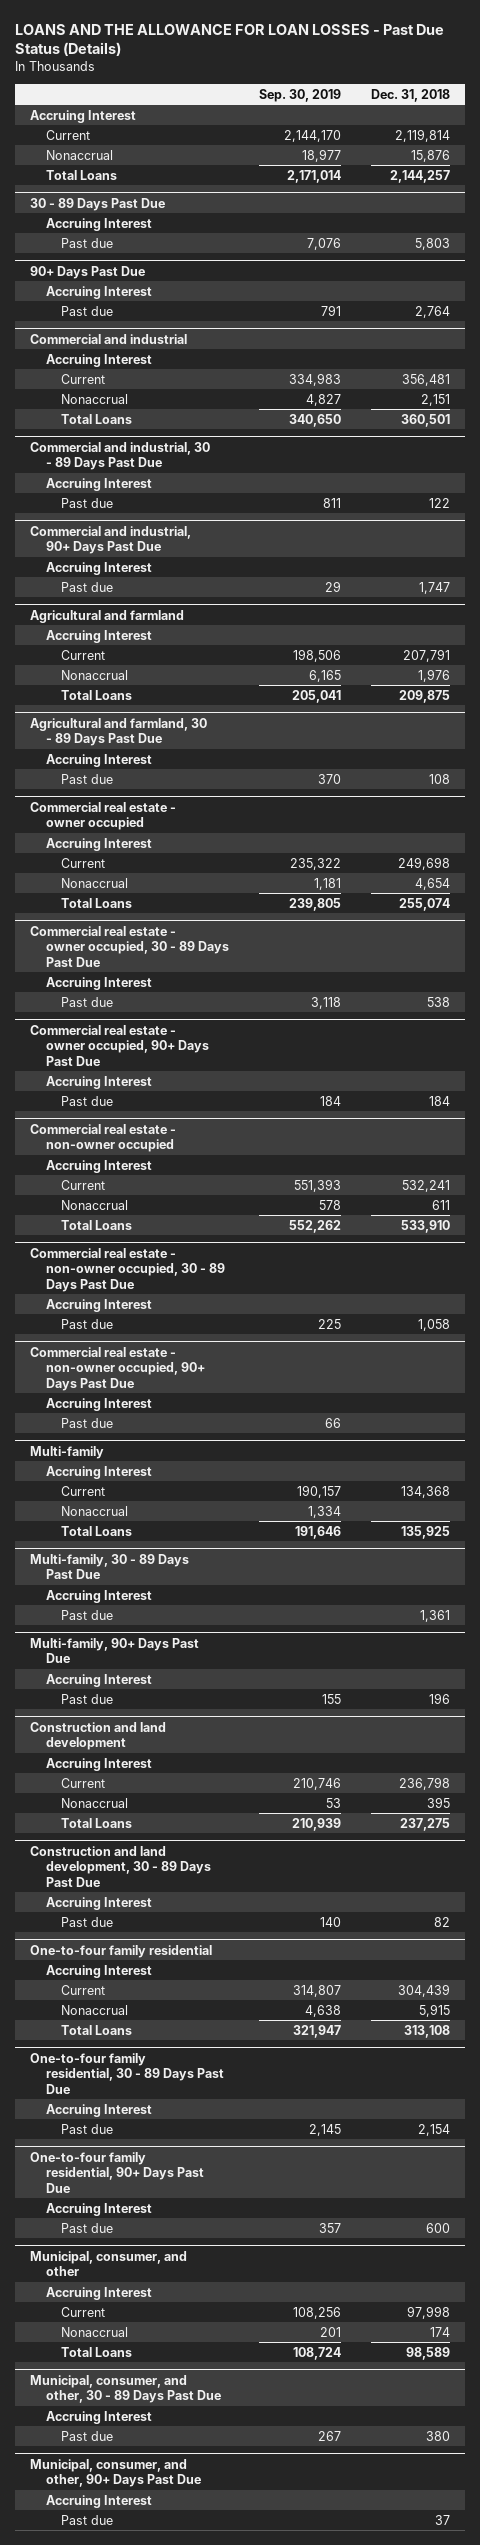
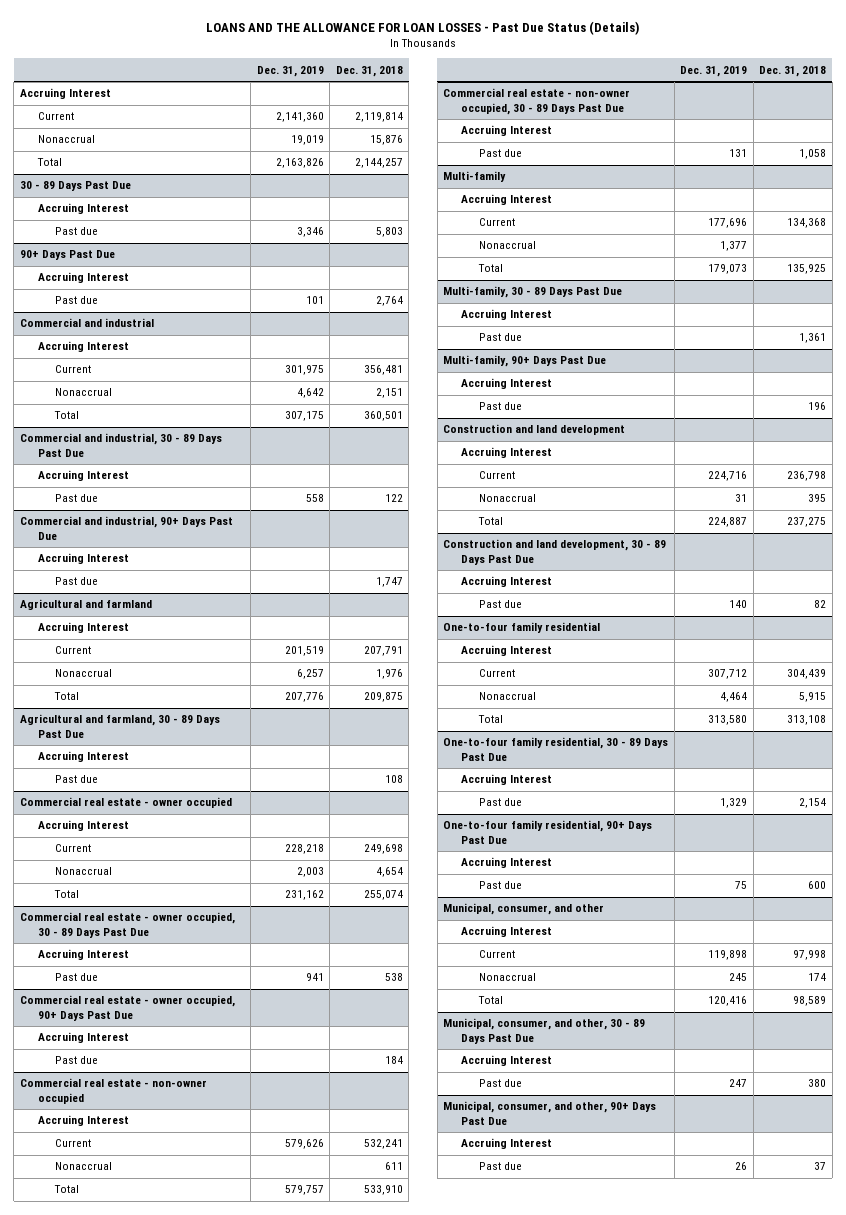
[258,88,341,102] Sep. 30, 2019 -> none
none -> [256,65,324,77] Dec. 31, 2019
[45,169,117,180] Total Loans -> [36,158,62,167] Total
[61,413,133,424] Total Loans -> [54,411,80,420] Total
[61,689,133,700] Total Loans -> [54,692,80,701] Total
[61,897,133,908] Total Loans -> [54,890,80,899] Total
[61,1219,133,1230] Total Loans -> [54,1185,80,1194] Total
[30,1346,205,1391] Commercial real estate - non-owner occupied, 90+ Days Past Due -> none
[45,1397,152,1411] Accruing Interest -> none
[61,1417,114,1428] Past due -> none
[61,1525,133,1536] Total Loans -> [477,264,503,273] Total
[61,1817,133,1828] Total Loans -> [477,517,503,526] Total
[61,2024,133,2035] Total Loans -> [477,715,503,724] Total
[61,2346,133,2357] Total Loans -> [477,996,503,1005] Total

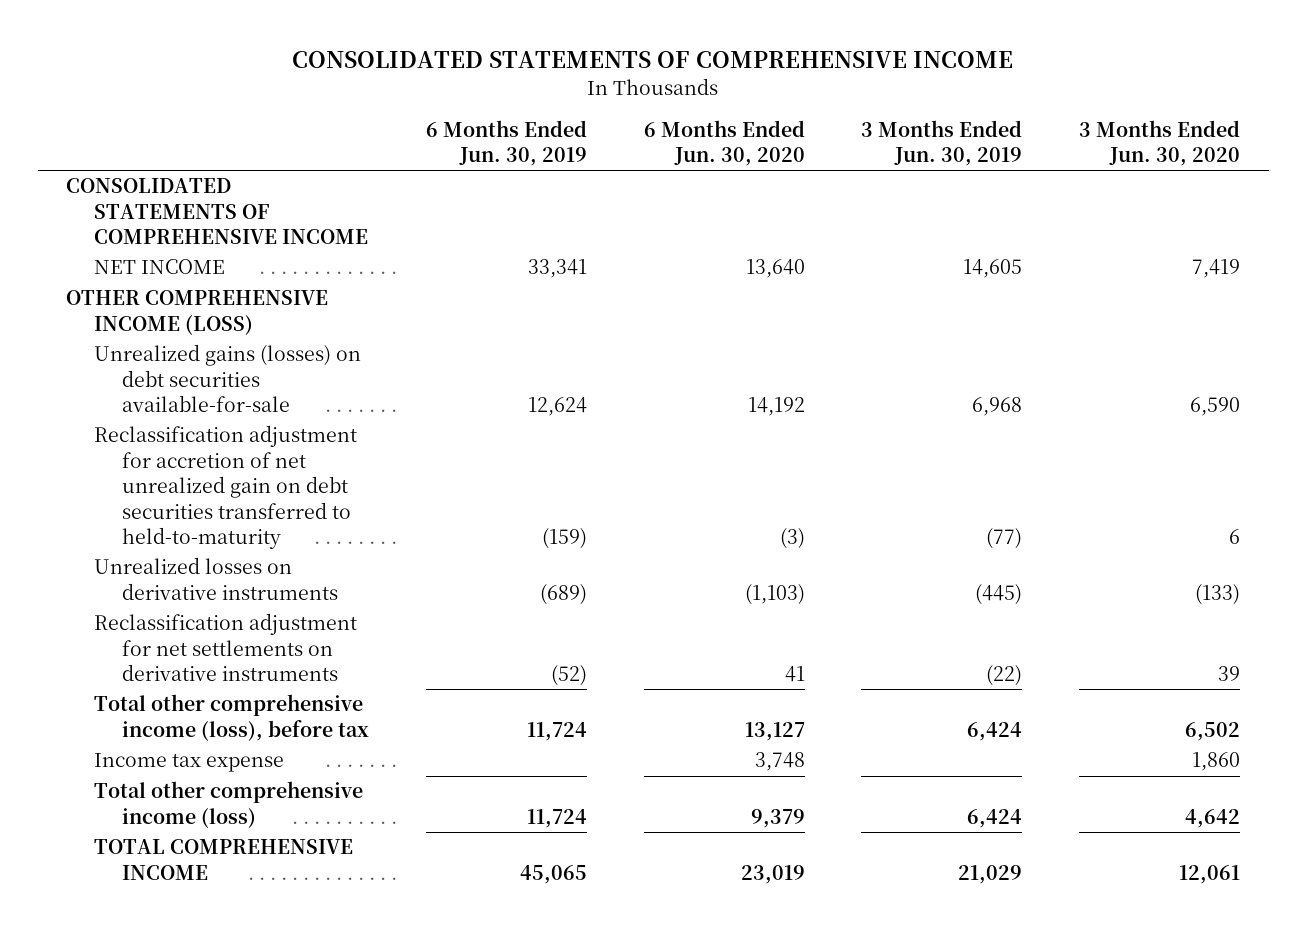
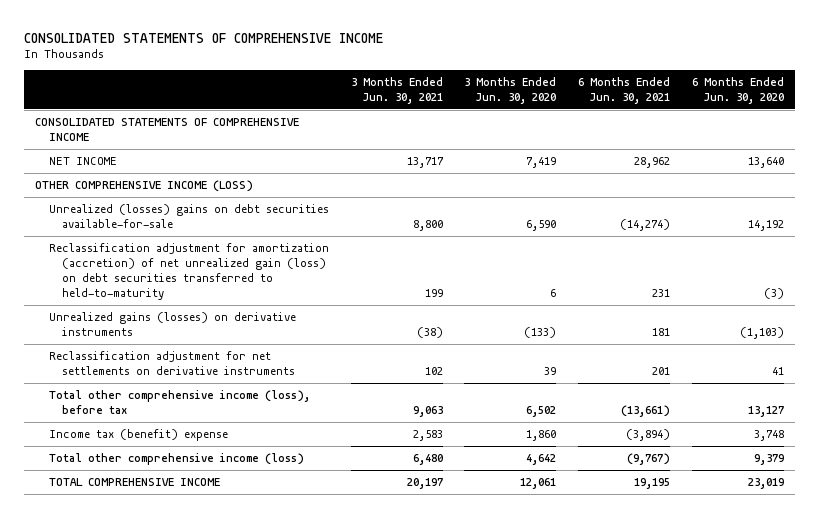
[425,119,587,167] 6 Months Ended Jun. 30, 2019 -> none
[861,119,1023,167] 3 Months Ended Jun. 30, 2019 -> none
none -> [350,76,443,104] 3 Months Ended Jun. 30, 2021
none -> [578,76,671,104] 6 Months Ended Jun. 30, 2021
[93,344,361,413] Unrealized gains (losses) on debt securities available-for-sale -> [48,203,329,228] Unrealized (losses) gains on debt securities available-for-sale
[93,425,357,550] Reclassification adjustment for accretion of net unrealized gain on debt securities transferred to held-to-maturity -> [48,242,329,300] Reclassification adjustment for amortization (accretion) of net unrealized gain (loss) on debt securities transferred to held-to-maturity
[93,557,338,600] Unrealized losses on derivative instruments -> [48,311,296,336] Unrealized gains (losses) on derivative instruments
[93,753,284,773] Income tax expense -> [48,428,228,441] Income tax (benefit) expense

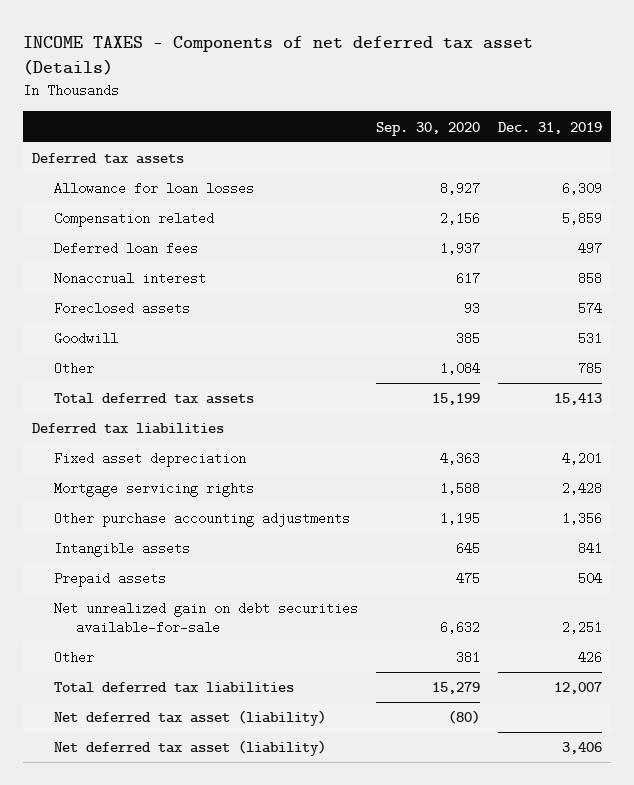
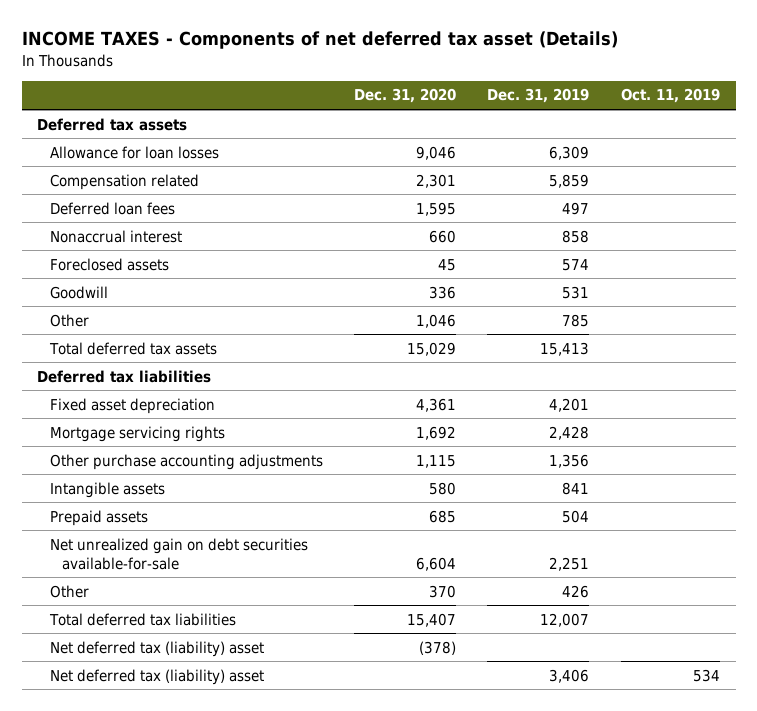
[375,121,480,136] Sep. 30, 2020 -> none
none -> [354,88,457,104] Dec. 31, 2020
none -> [620,88,720,104] Oct. 11, 2019
[53,710,326,727] Net deferred tax asset (liability) -> [49,640,264,657] Net deferred tax (liability) asset
[53,740,326,757] Net deferred tax asset (liability) -> [49,668,264,685] Net deferred tax (liability) asset

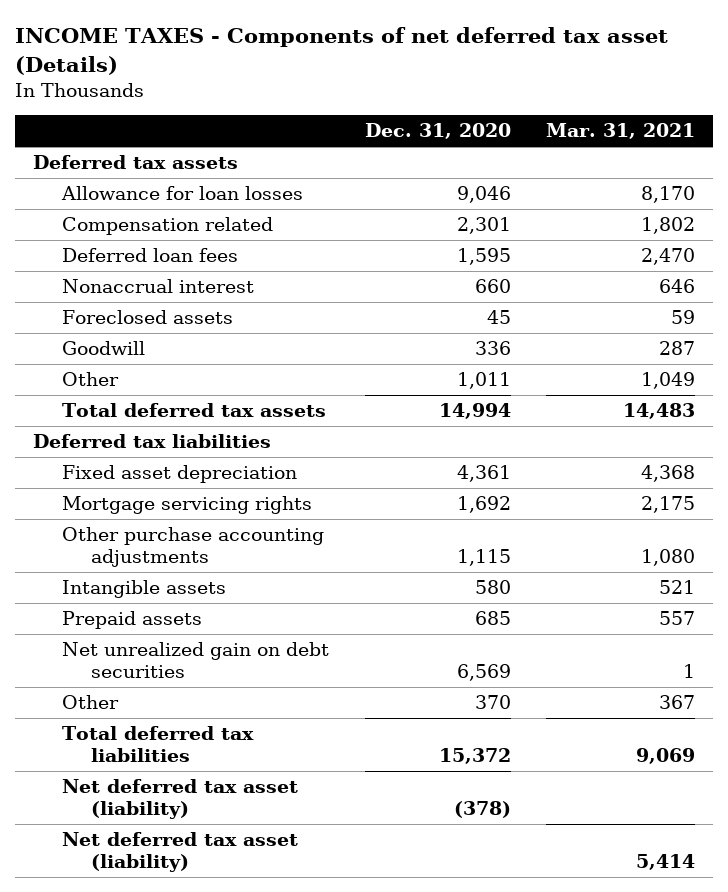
[487,88,590,104] Dec. 31, 2019 -> none
[620,88,720,104] Oct. 11, 2019 -> none
none -> [546,123,696,140] Mar. 31, 2021
[416,313,457,328] 1,046 -> [456,372,511,390] 1,011
[407,341,457,356] 15,029 -> [438,403,511,420] 14,994
[49,537,308,570] Net unrealized gain on debt securities available-for-sale -> [62,642,330,678] Net unrealized gain on debt securities
[416,556,457,571] 6,604 -> [456,663,511,681] 6,569
[407,612,457,627] 15,407 -> [438,747,511,764] 15,372
[49,640,264,657] Net deferred tax (liability) asset -> [62,779,299,819] Net deferred tax asset (liability)
[49,668,264,685] Net deferred tax (liability) asset -> [62,832,299,872] Net deferred tax asset (liability)

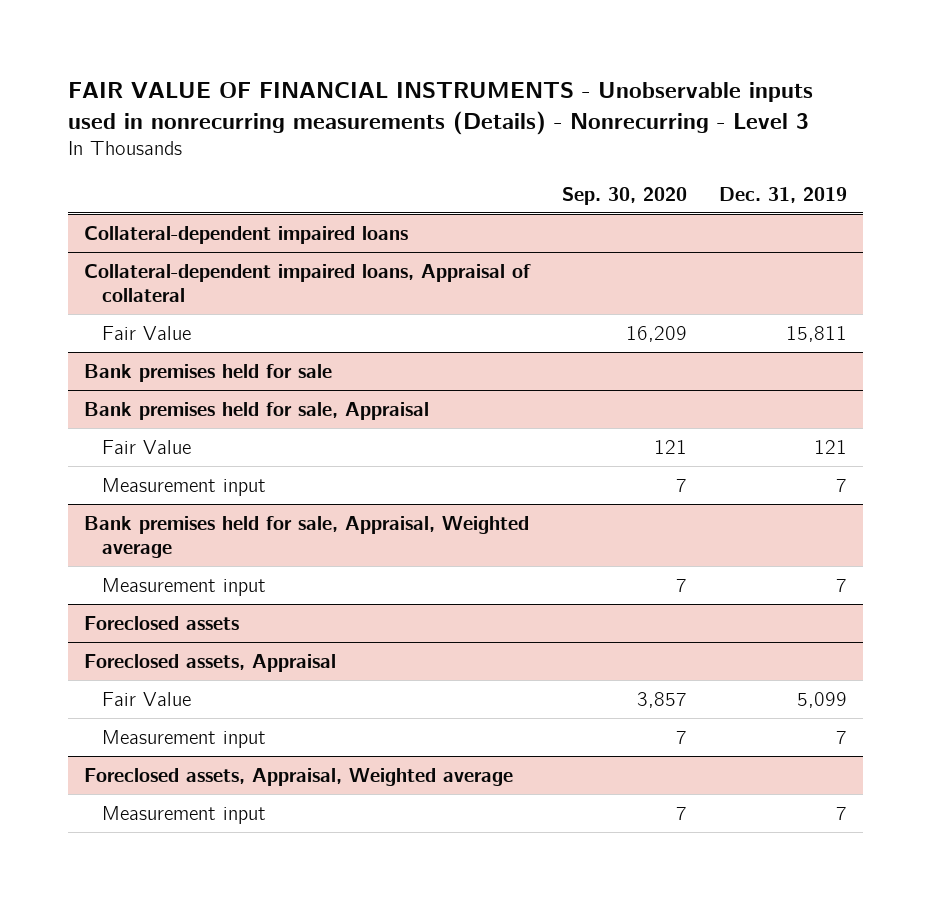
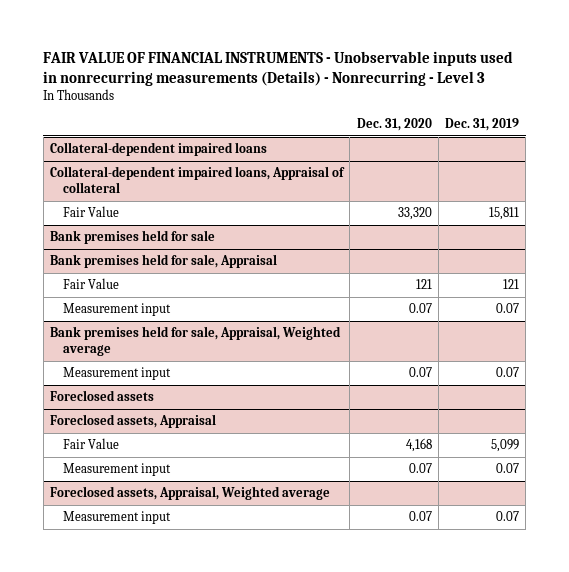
[562,186,688,205] Sep. 30, 2020 -> none
none -> [356,118,432,132] Dec. 31, 2020
[836,478,848,492] 7 -> [496,303,520,314] 0.07
[836,578,848,592] 7 -> [496,367,520,378] 0.07
[836,730,848,744] 7 -> [496,463,520,474] 0.07
[836,806,848,820] 7 -> [496,511,520,522] 0.07

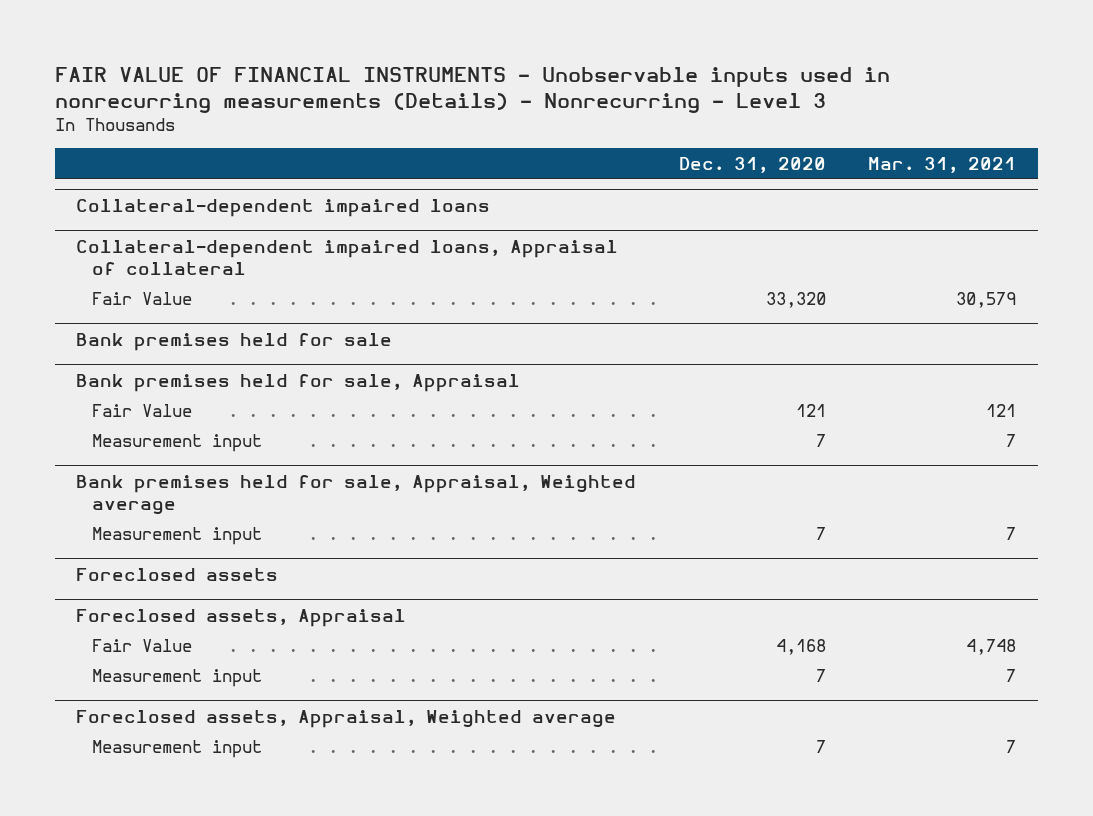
[445,118,520,132] Dec. 31, 2019 -> none
none -> [868,156,1017,173] Mar. 31, 2021
[408,303,432,314] 0.07 -> [815,433,826,447] 7
[408,367,432,378] 0.07 -> [815,526,826,540] 7
[408,463,432,474] 0.07 -> [815,668,826,682] 7
[408,511,432,522] 0.07 -> [815,739,826,753] 7

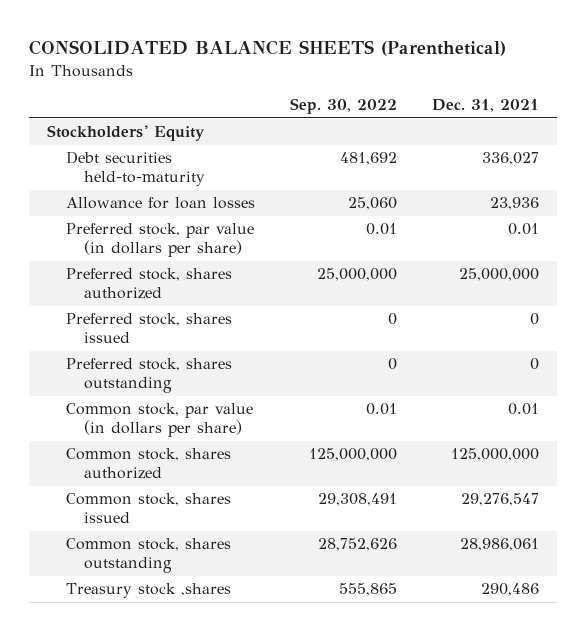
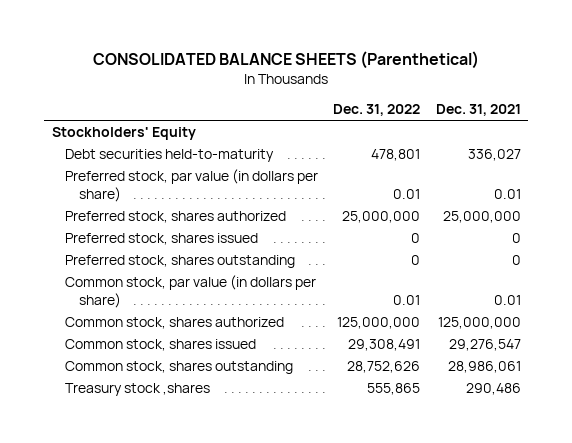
[289,98,397,115] Sep. 30, 2022 -> none
none -> [333,104,421,117] Dec. 31, 2022
[65,197,255,210] Allowance for loan losses -> none

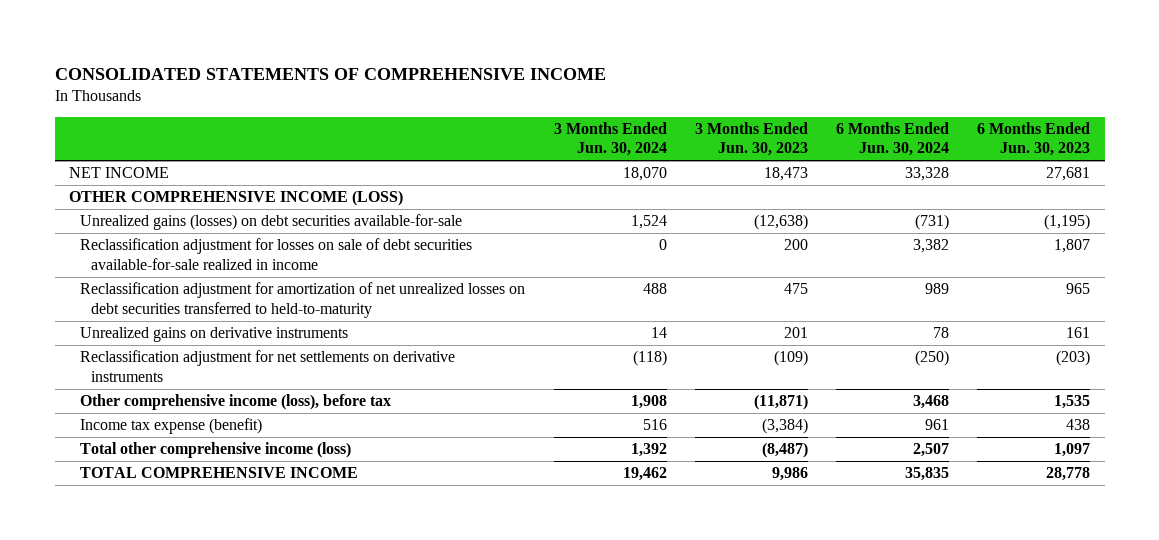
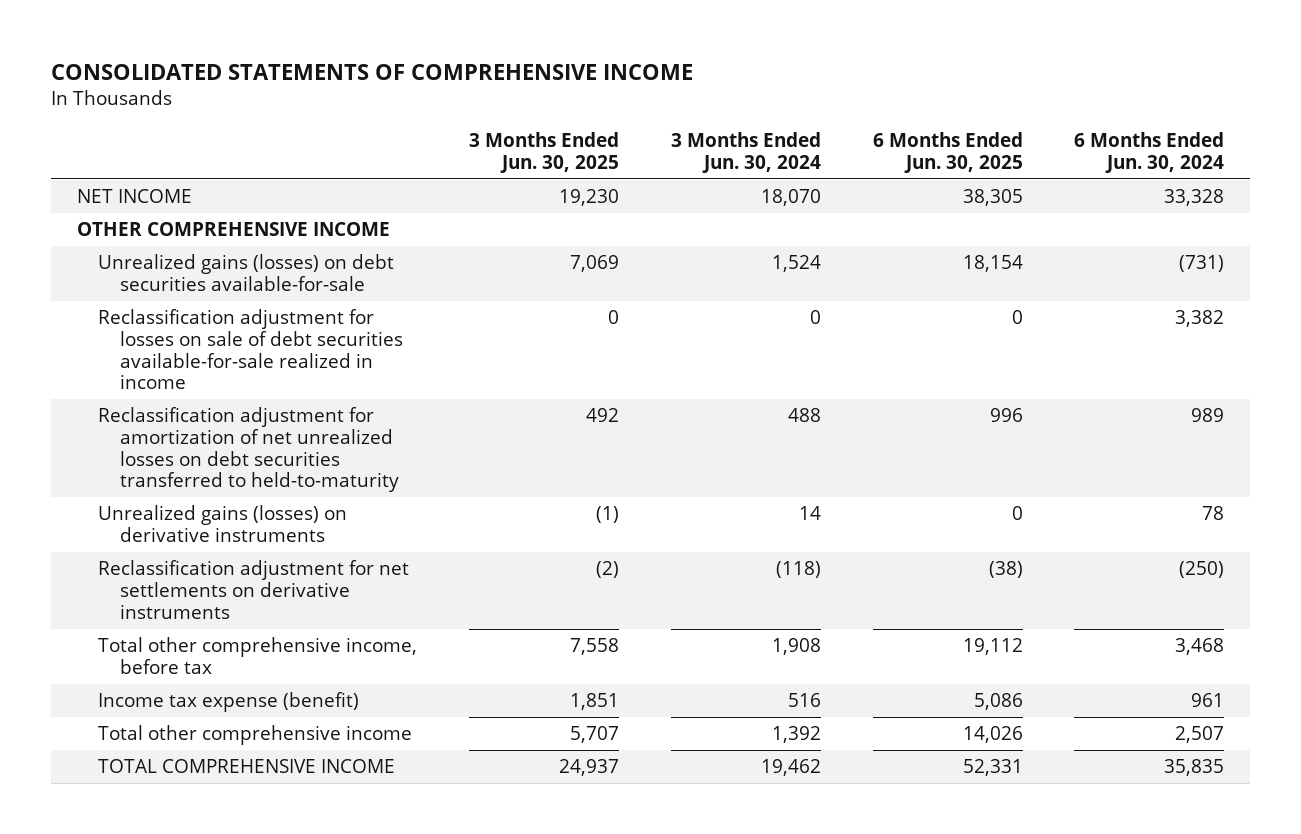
[694,122,808,157] 3 Months Ended Jun. 30, 2023 -> none
[977,122,1091,157] 6 Months Ended Jun. 30, 2023 -> none
none -> [469,132,620,173] 3 Months Ended Jun. 30, 2025
none -> [872,132,1023,173] 6 Months Ended Jun. 30, 2025
[69,190,404,207] OTHER COMPREHENSIVE INCOME (LOSS) -> [76,222,390,237] OTHER COMPREHENSIVE INCOME
[80,327,349,343] Unrealized gains on derivative instruments -> [98,505,348,542] Unrealized gains (losses) on derivative instruments
[80,394,392,411] Other comprehensive income (loss), before tax -> [98,637,418,674] Total other comprehensive income, before tax
[80,442,352,459] Total other comprehensive income (loss) -> [98,725,413,746] Total other comprehensive income

